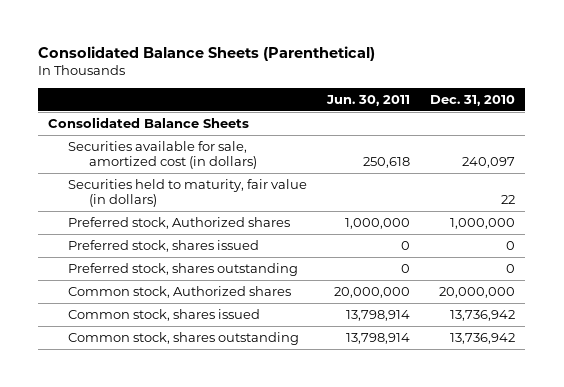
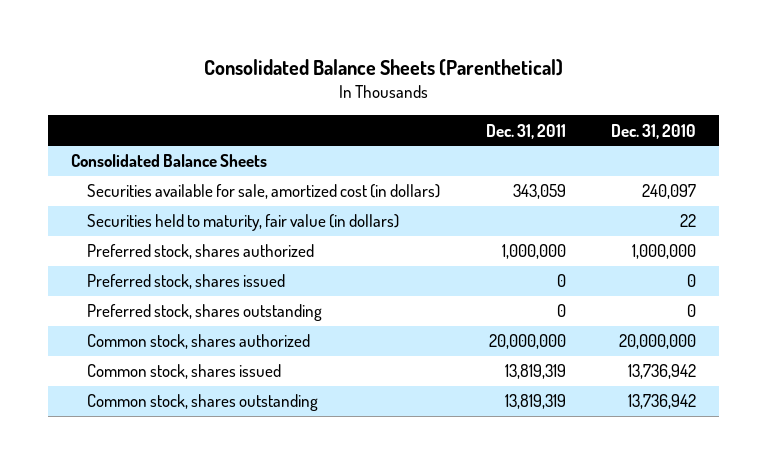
[326,94,411,106] Jun. 30, 2011 -> none
none -> [485,123,566,139] Dec. 31, 2011
[68,216,291,229] Preferred stock, Authorized shares -> [86,244,314,260] Preferred stock, shares authorized
[68,285,292,298] Common stock, Authorized shares -> [86,334,310,350] Common stock, shares authorized

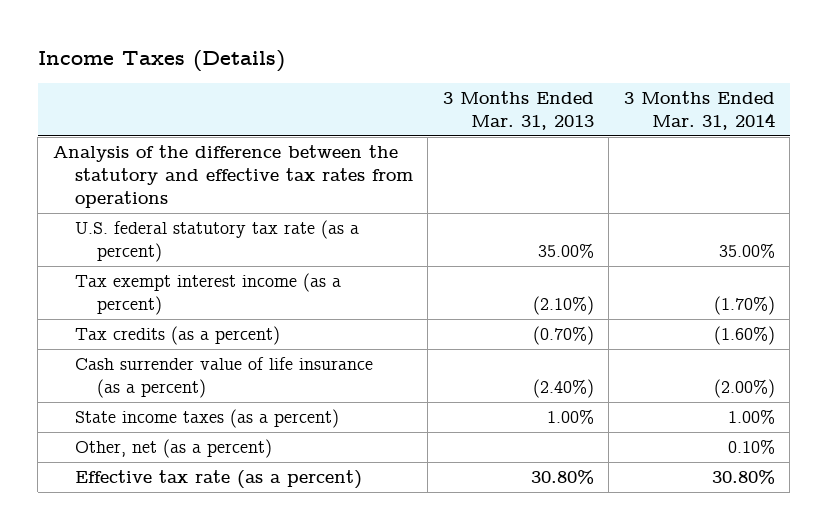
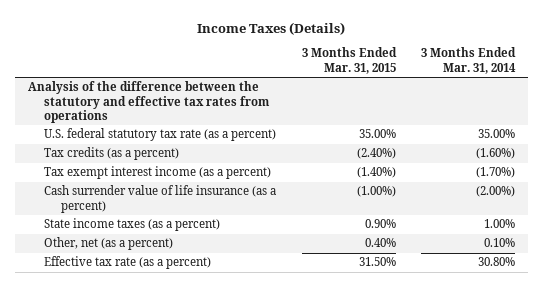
[442,91,594,131] 3 Months Ended Mar. 31, 2013 -> none
none -> [301,47,397,74] 3 Months Ended Mar. 31, 2015
[74,272,341,316] Tax exempt interest income (as a percent) -> [44,166,272,180] Tax exempt interest income (as a percent)

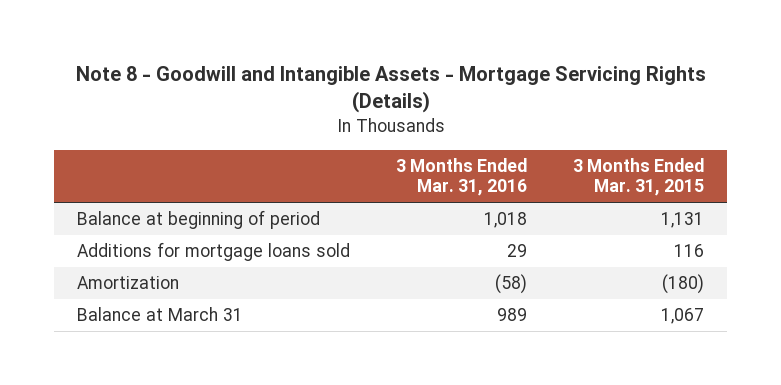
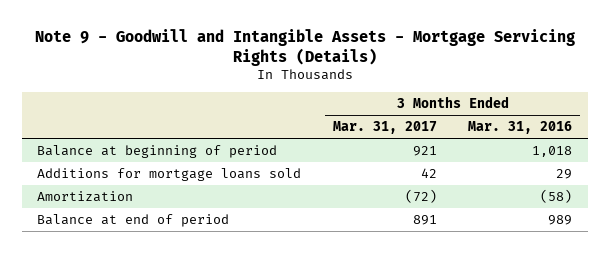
[75,66,706,114] Note 8 - Goodwill and Intangible Assets - Mortgage Servicing Rights (Details) -> [34,28,575,66] Note 9 - Goodwill and Intangible Assets - Mortgage Servicing Rights (Details)
[572,157,704,197] 3 Months Ended Mar. 31, 2015 -> none
none -> [332,121,437,135] Mar. 31, 2017
[77,307,244,322] Balance at March 31 -> [37,213,230,227] Balance at end of period

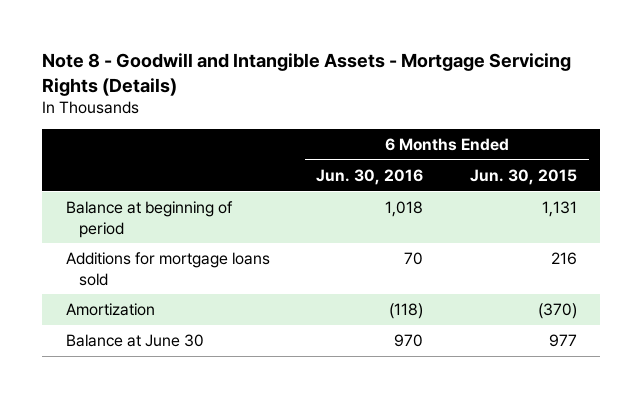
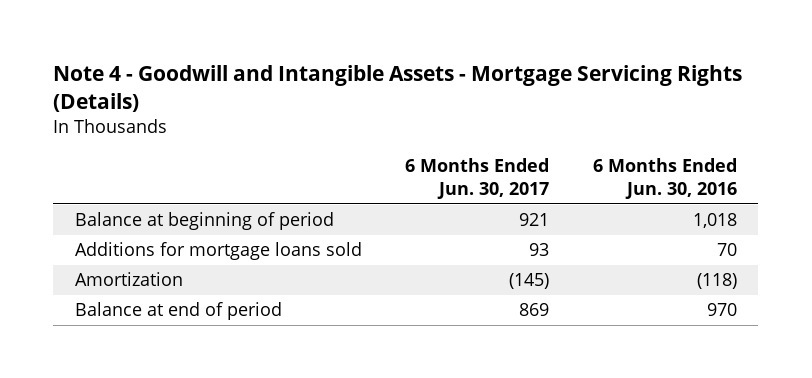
[42,52,572,96] Note 8 - Goodwill and Intangible Assets - Mortgage Servicing Rights (Details) -> [53,64,743,112] Note 4 - Goodwill and Intangible Assets - Mortgage Servicing Rights (Details)
[470,169,578,186] Jun. 30, 2015 -> none
none -> [405,158,550,199] 6 Months Ended Jun. 30, 2017
[65,334,204,348] Balance at June 30 -> [74,302,282,321] Balance at end of period

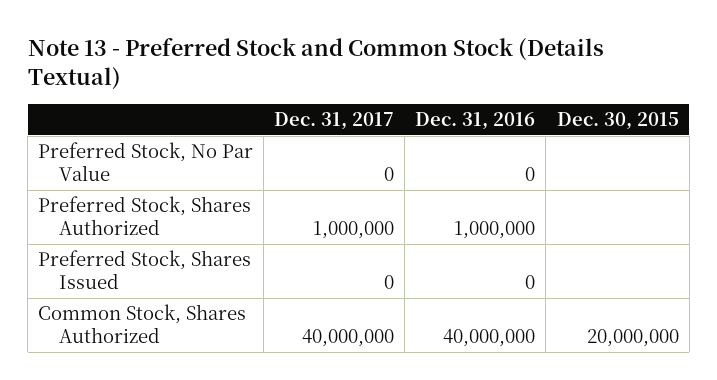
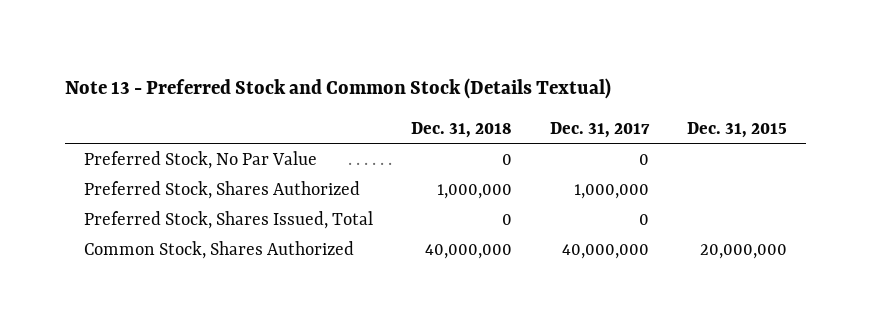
[415,112,536,131] Dec. 31, 2016 -> none
[556,112,679,131] Dec. 30, 2015 -> none
none -> [410,122,512,139] Dec. 31, 2018
none -> [686,122,787,139] Dec. 31, 2015
[38,250,252,290] Preferred Stock, Shares Issued -> [83,211,373,230] Preferred Stock, Shares Issued, Total

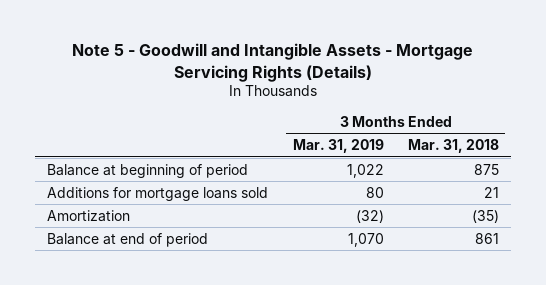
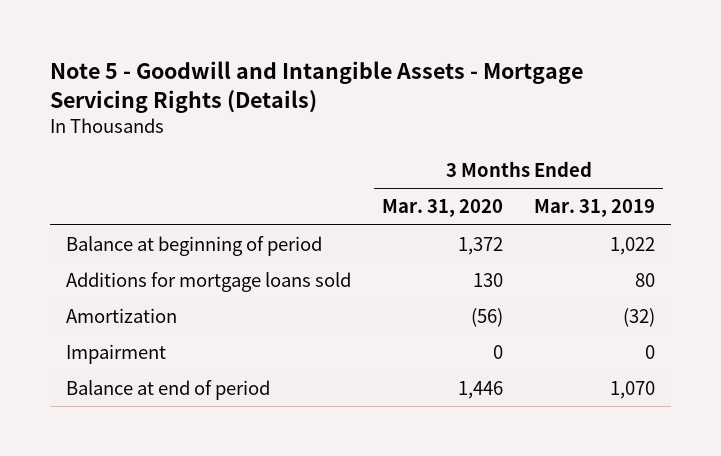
[407,139,499,154] Mar. 31, 2018 -> none
none -> [382,199,504,218] Mar. 31, 2020
none -> [65,344,166,365] Impairment

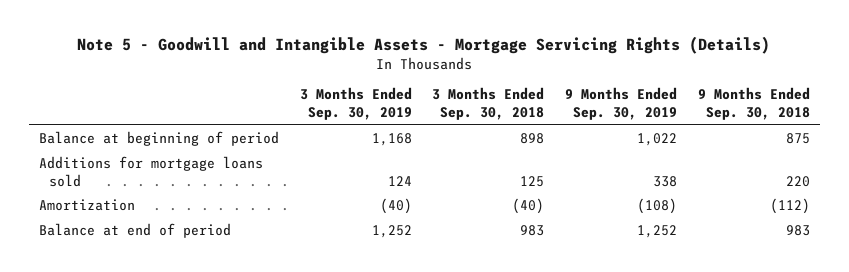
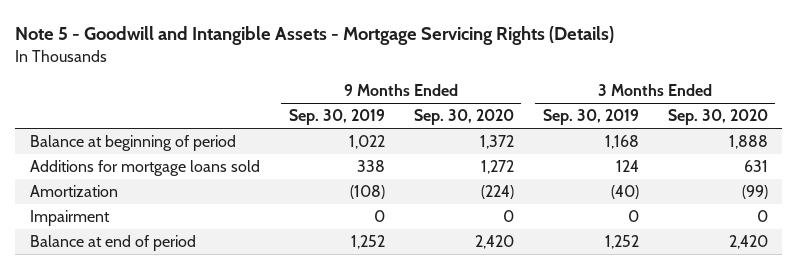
[432,87,545,121] 3 Months Ended Sep. 30, 2018 -> none
[697,87,810,121] 9 Months Ended Sep. 30, 2018 -> none
none -> [413,109,514,126] Sep. 30, 2020
none -> [667,109,768,126] Sep. 30, 2020
none -> [29,210,110,227] Impairment

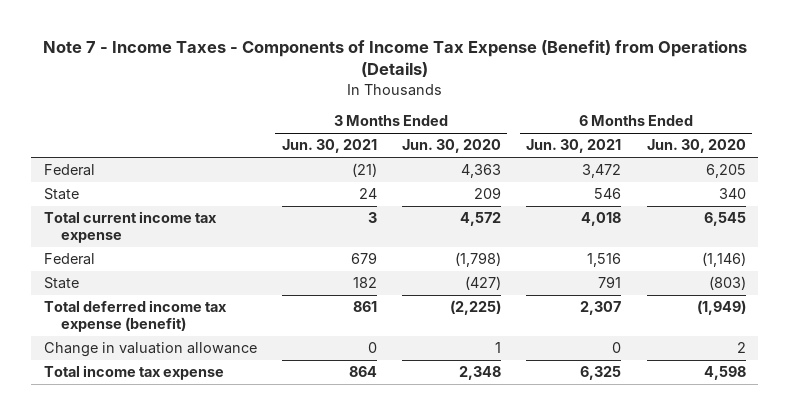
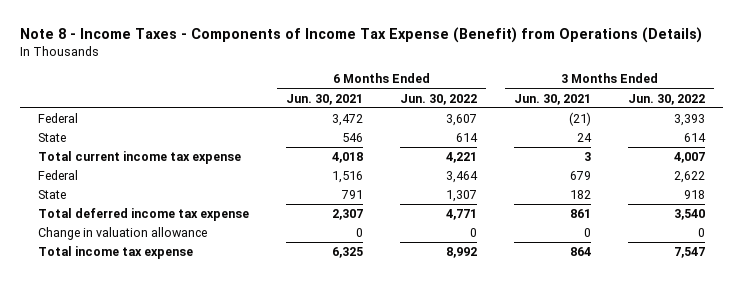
[42,40,747,78] Note 7 - Income Taxes - Components of Income Tax Expense (Benefit) from Operations (Details) -> [19,27,702,44] Note 8 - Income Taxes - Components of Income Tax Expense (Benefit) from Operations (Details)
[402,139,502,154] Jun. 30, 2020 -> none
[646,139,746,154] Jun. 30, 2020 -> none
none -> [400,93,478,105] Jun. 30, 2022
none -> [627,93,705,105] Jun. 30, 2022
[43,300,227,333] Total deferred income tax expense (benefit) -> [38,208,250,222] Total deferred income tax expense

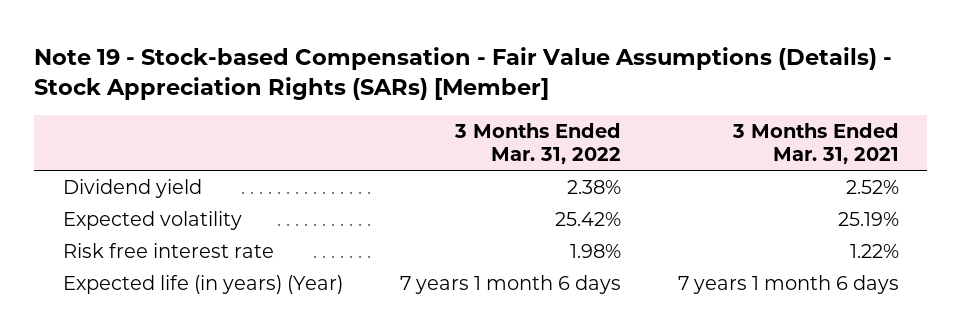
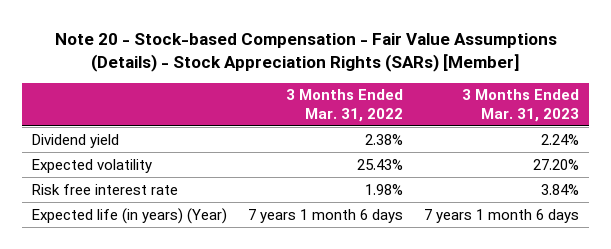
[34,46,893,101] Note 19 - Stock-based Compensation - Fair Value Assumptions (Details) - Stock Appreciation Rights (SARs) [Member] -> [54,32,557,72] Note 20 - Stock-based Compensation - Fair Value Assumptions (Details) - Stock Appreciation Rights (SARs) [Member]
[731,123,899,165] 3 Months Ended Mar. 31, 2021 -> none
none -> [461,89,579,122] 3 Months Ended Mar. 31, 2023
[554,212,621,227] 25.42% -> [357,158,404,170] 25.43%

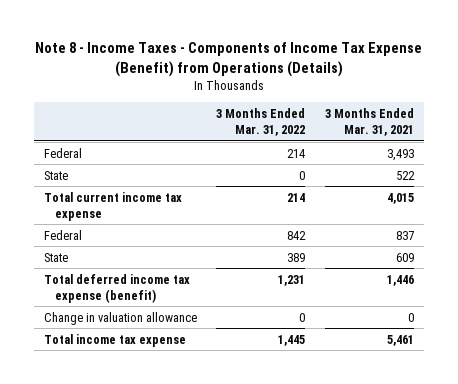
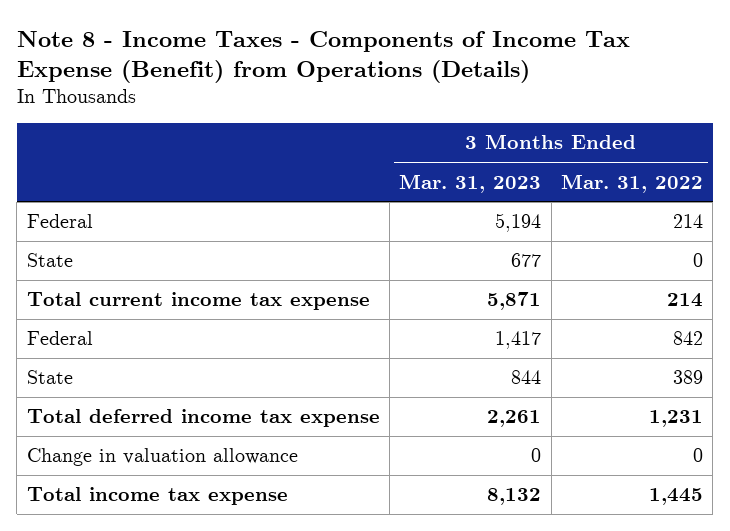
[325,107,415,136] 3 Months Ended Mar. 31, 2021 -> none
none -> [399,173,542,193] Mar. 31, 2023
[43,273,190,303] Total deferred income tax expense (benefit) -> [26,409,380,428] Total deferred income tax expense

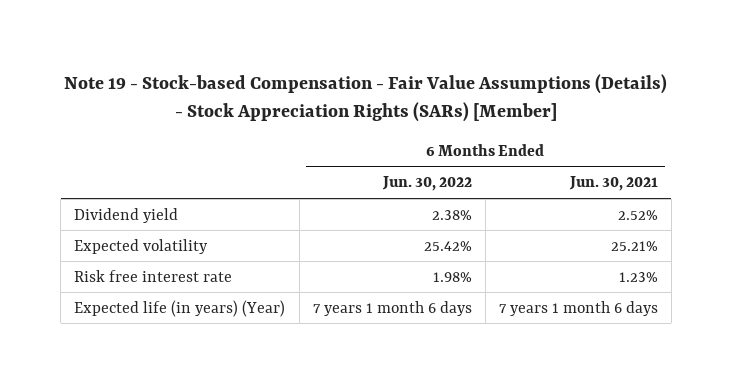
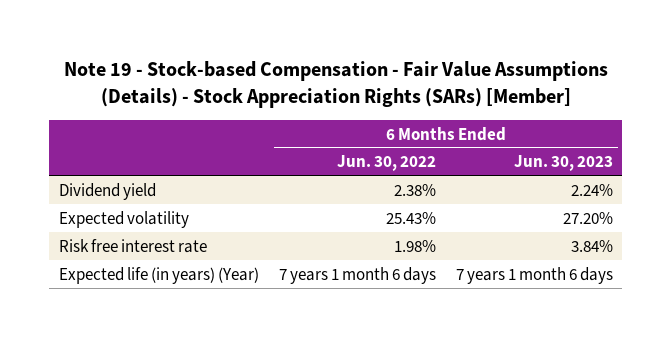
[568,176,658,192] Jun. 30, 2021 -> none
none -> [513,155,613,172] Jun. 30, 2023
[423,240,472,251] 25.42% -> [385,211,436,224] 25.43%

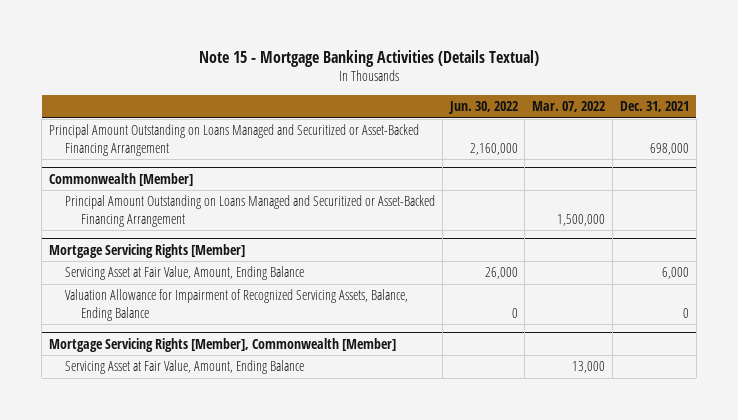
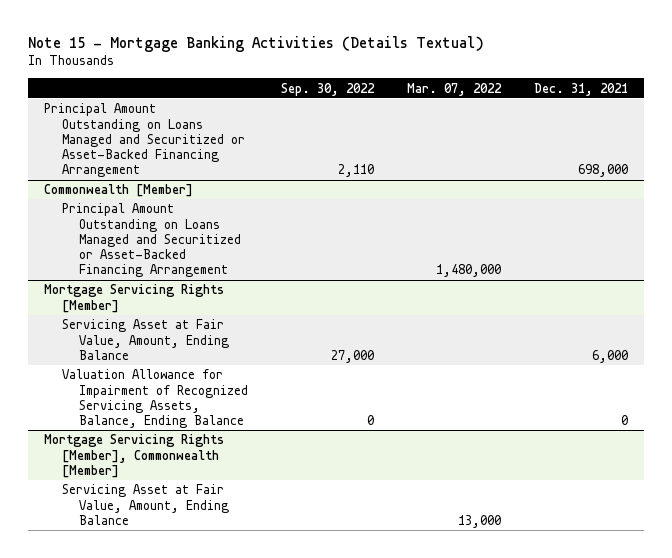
[447,101,518,115] Jun. 30, 2022 -> none
none -> [281,82,376,96] Sep. 30, 2022
[557,213,606,226] 1,500,000 -> [435,264,501,278] 1,480,000

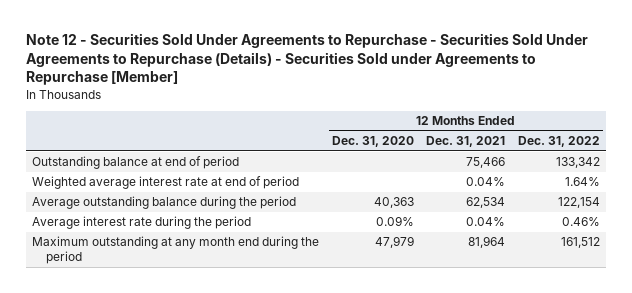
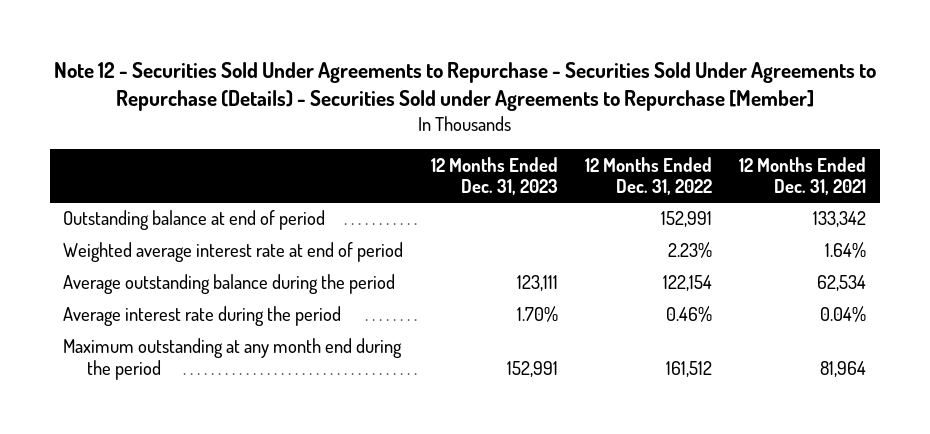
[331,136,414,148] Dec. 31, 2020 -> none
none -> [430,156,558,196] 12 Months Ended Dec. 31, 2023
[466,157,506,169] 75,466 -> [813,211,867,228] 133,342
[555,157,600,169] 133,342 -> [660,211,712,228] 152,991
[466,177,506,187] 0.04% -> [825,242,867,259] 1.64%
[564,177,600,187] 1.64% -> [667,242,712,259] 2.23%

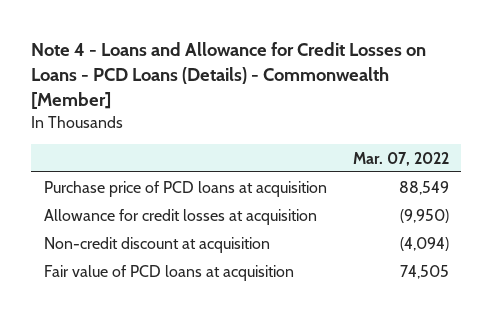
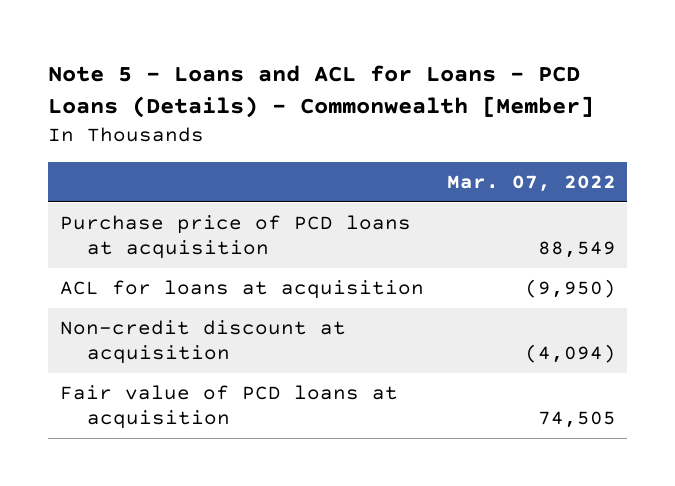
[30,41,426,110] Note 4 - Loans and Allowance for Credit Losses on Loans - PCD Loans (Details) - Commonwealth [Member] -> [48,64,595,118] Note 5 - Loans and ACL for Loans - PCD Loans (Details) - Commonwealth [Member]
[43,208,317,225] Allowance for credit losses at acquisition -> [59,280,424,300] ACL for loans at acquisition

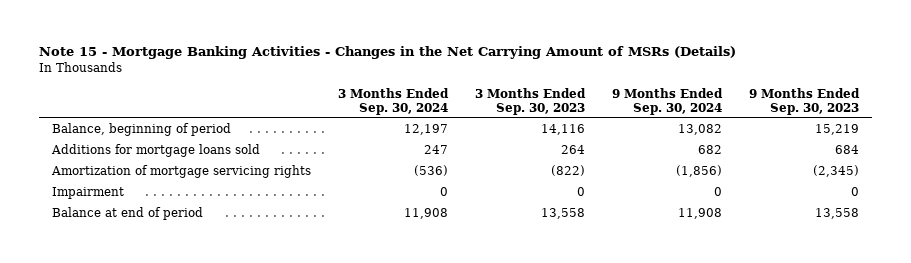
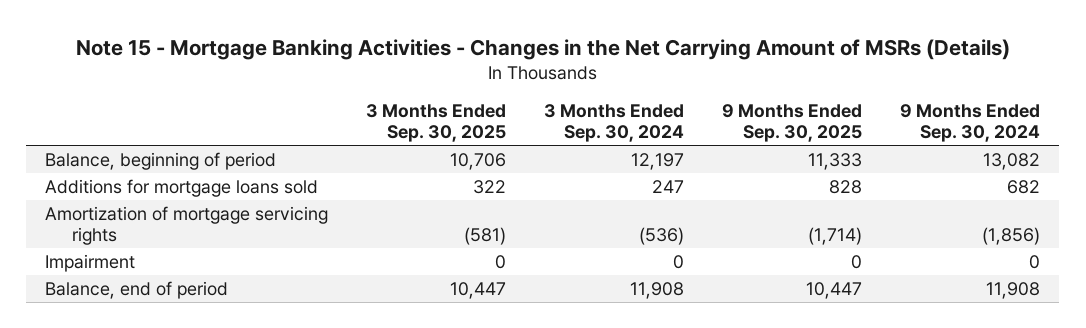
[474,87,586,115] 3 Months Ended Sep. 30, 2023 -> none
[748,87,860,115] 9 Months Ended Sep. 30, 2023 -> none
none -> [366,104,507,143] 3 Months Ended Sep. 30, 2025
none -> [722,104,863,143] 9 Months Ended Sep. 30, 2025
[52,207,204,221] Balance at end of period -> [45,280,229,299] Balance, end of period

